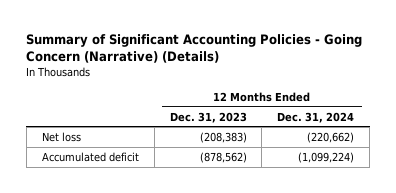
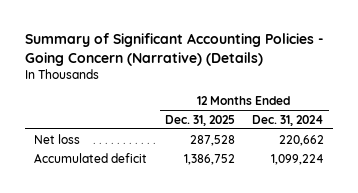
[169,111,247,123] Dec. 31, 2023 -> none
none -> [164,114,235,126] Dec. 31, 2025
[307,131,355,143] (220,662) -> [279,134,325,146] 220,662
[298,151,355,163] (1,099,224) -> [271,153,325,165] 1,099,224

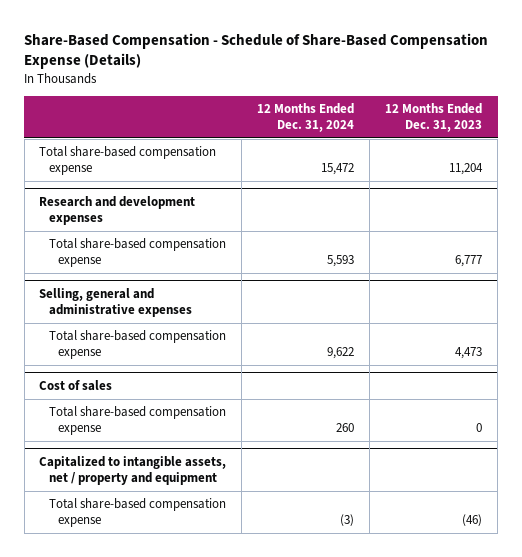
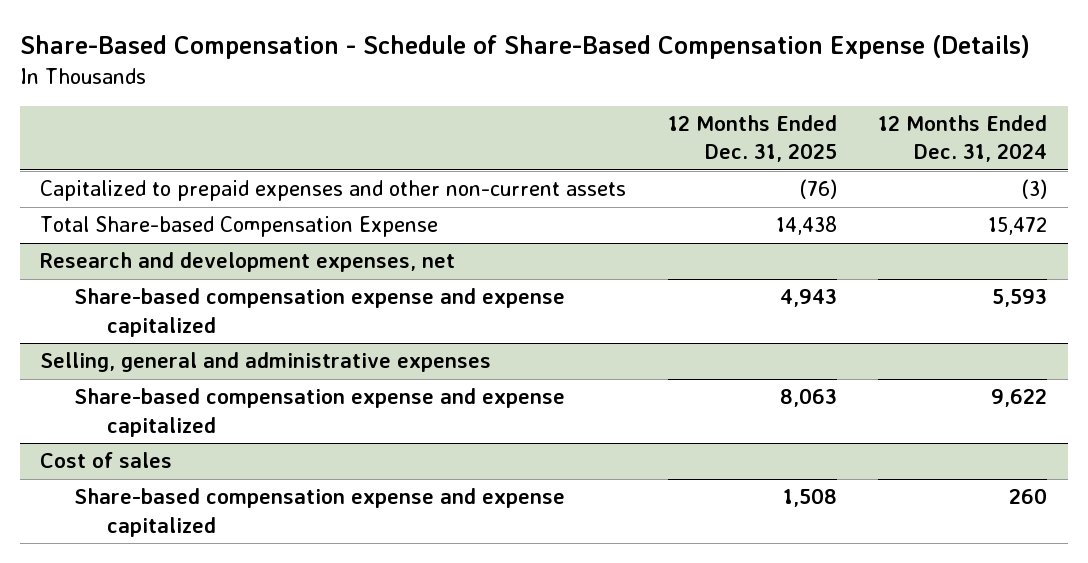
[385,103,483,133] 12 Months Ended Dec. 31, 2023 -> none
none -> [667,114,837,163] 12 Months Ended Dec. 31, 2025
none -> [40,180,627,202] Capitalized to prepaid expenses and other non-current assets
[39,146,217,176] Total share-based compensation expense -> [40,216,439,238] Total Share-based Compensation Expense
[39,196,196,226] Research and development expenses -> [40,252,456,273] Research and development expenses, net
[48,238,226,268] Total share-based compensation expense -> [73,288,565,337] Share-based compensation expense and expense capitalized
[48,330,226,360] Total share-based compensation expense -> [73,388,565,437] Share-based compensation expense and expense capitalized
[39,456,227,486] Capitalized to intangible assets, net / property and equipment -> none
[48,498,226,528] Total share-based compensation expense -> none
[48,406,226,436] Total share-based compensation expense -> [73,488,565,537] Share-based compensation expense and expense capitalized

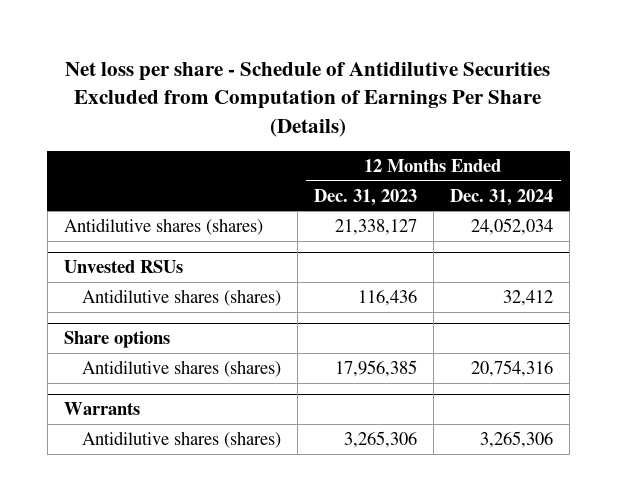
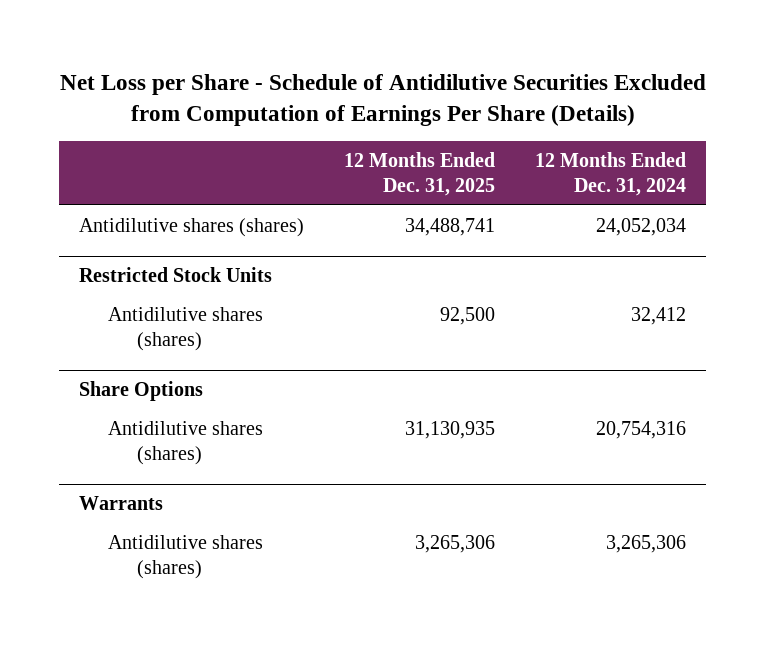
[65,61,551,137] Net loss per share - Schedule of Antidilutive Securities Excluded from Computation of Earnings Per Share (Details) -> [59,74,706,127] Net Loss per Share - Schedule of Antidilutive Securities Excluded from Computation of Earnings Per Share (Details)
[313,188,417,206] Dec. 31, 2023 -> none
none -> [344,151,496,196] 12 Months Ended Dec. 31, 2025
[63,260,183,274] Unvested RSUs -> [79,267,273,283] Restricted Stock Units
[63,331,170,349] Share options -> [79,381,204,402] Share Options

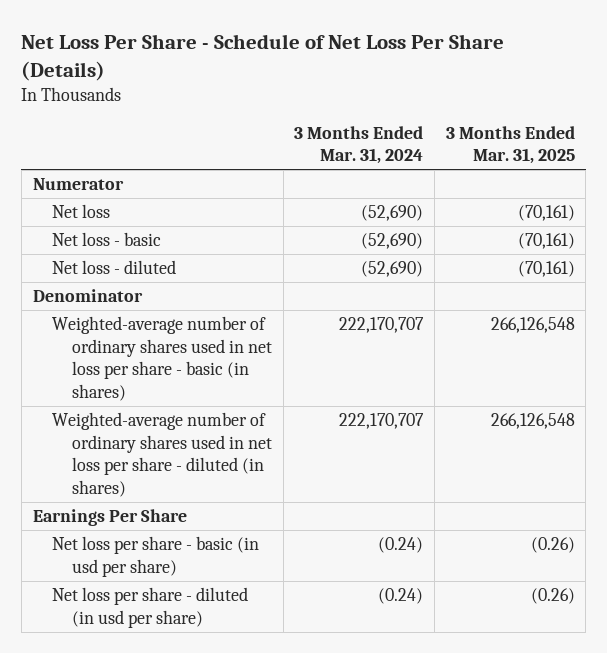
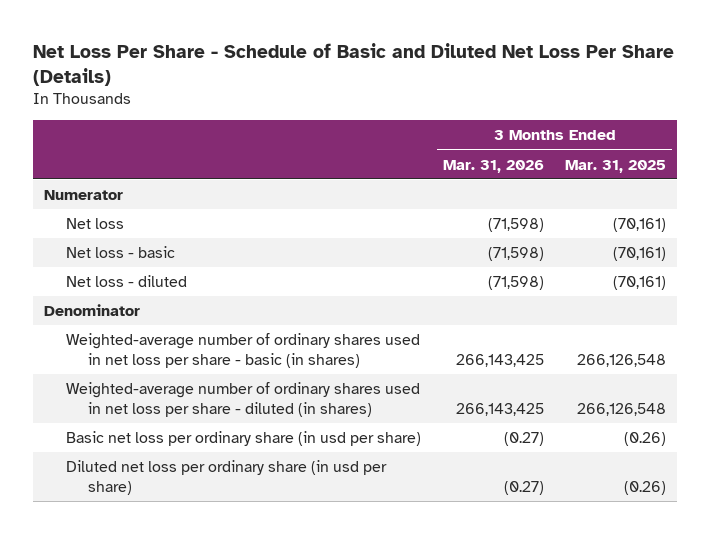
[21,33,505,81] Net Loss Per Share - Schedule of Net Loss Per Share (Details) -> [33,43,675,86] Net Loss Per Share - Schedule of Basic and Diluted Net Loss Per Share (Details)
[294,125,424,165] 3 Months Ended Mar. 31, 2024 -> none
none -> [442,159,544,173] Mar. 31, 2026
[32,509,187,527] Earnings Per Share -> none
[52,536,260,577] Net loss per share - basic (in usd per share) -> [66,431,422,447] Basic net loss per ordinary share (in usd per share)
[52,587,249,628] Net loss per share - diluted (in usd per share) -> [66,460,388,495] Diluted net loss per ordinary share (in usd per share)

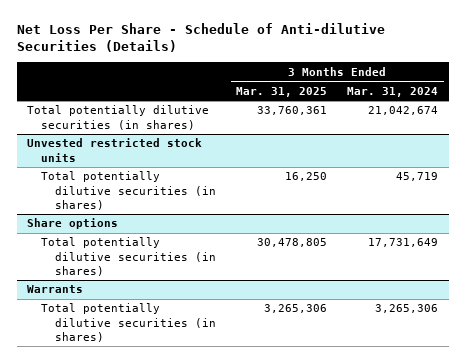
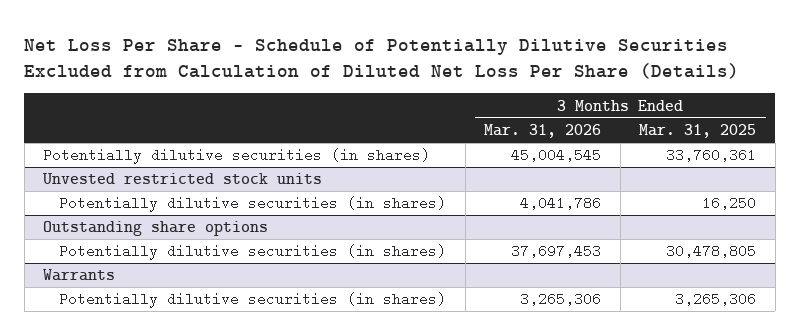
[16,23,385,53] Net Loss Per Share - Schedule of Anti-dilutive Securities (Details) -> [24,38,740,79] Net Loss Per Share - Schedule of Potentially Dilutive Securities Excluded from Calculation of Diluted Net Loss Per Share (Details)
[347,86,439,97] Mar. 31, 2024 -> none
none -> [484,124,602,139] Mar. 31, 2026
[27,105,210,130] Total potentially dilutive securities (in shares) -> [43,148,431,165] Potentially dilutive securities (in shares)
[40,171,216,210] Total potentially dilutive securities (in shares) -> [59,196,447,213] Potentially dilutive securities (in shares)
[27,218,119,230] Share options -> [43,221,269,237] Outstanding share options
[40,237,216,276] Total potentially dilutive securities (in shares) -> [59,244,447,261] Potentially dilutive securities (in shares)
[40,303,216,342] Total potentially dilutive securities (in shares) -> [59,292,447,309] Potentially dilutive securities (in shares)

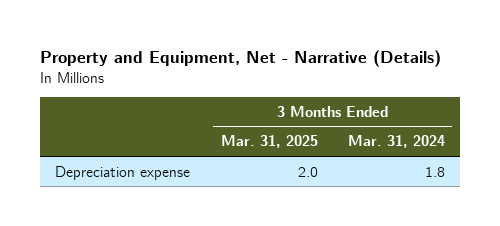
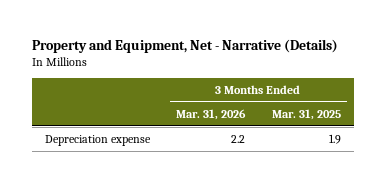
[347,135,445,149] Mar. 31, 2024 -> none
none -> [176,108,247,120] Mar. 31, 2026
[297,166,318,177] 2.0 -> [328,133,341,144] 1.9

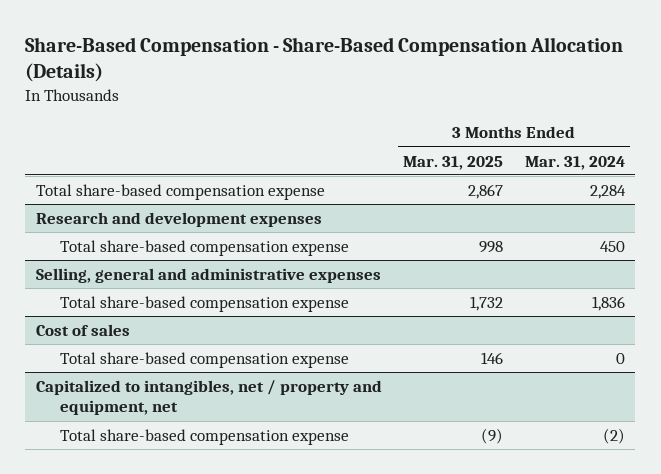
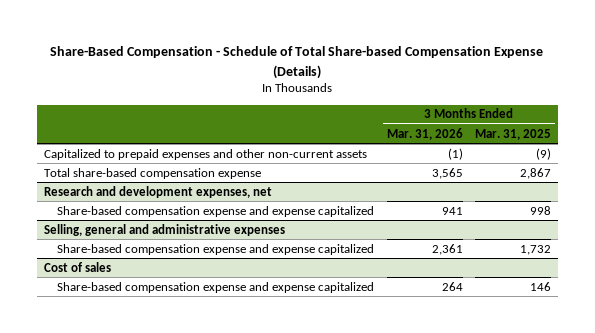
[25,36,624,83] Share-Based Compensation - Share-Based Compensation Allocation (Details) -> [50,46,544,79] Share-Based Compensation - Schedule of Total Share-based Compensation Expense (Details)
[524,155,625,170] Mar. 31, 2024 -> none
none -> [386,127,463,140] Mar. 31, 2026
none -> [43,148,367,160] Capitalized to prepaid expenses and other non-current assets
[35,211,322,227] Research and development expenses -> [43,185,272,198] Research and development expenses, net
[60,239,350,256] Total share-based compensation expense -> [56,205,374,217] Share-based compensation expense and expense capitalized
[60,295,350,312] Total share-based compensation expense -> [56,243,374,255] Share-based compensation expense and expense capitalized
[35,379,382,416] Capitalized to intangibles, net / property and equipment, net -> none
[60,428,350,445] Total share-based compensation expense -> none
[60,351,350,368] Total share-based compensation expense -> [56,281,374,293] Share-based compensation expense and expense capitalized

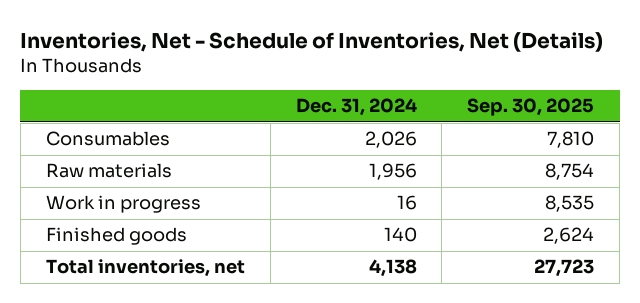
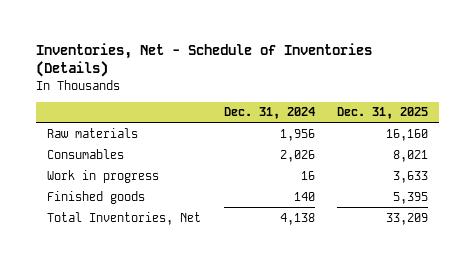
[20,31,604,52] Inventories, Net - Schedule of Inventories, Net (Details) -> [35,42,372,78] Inventories, Net - Schedule of Inventories (Details)
[467,98,595,117] Sep. 30, 2025 -> none
none -> [337,107,429,120] Dec. 31, 2025
[45,131,170,147] Consumables -> [47,148,125,159] Consumables
[45,259,245,278] Total inventories, net -> [47,211,202,225] Total Inventories, Net

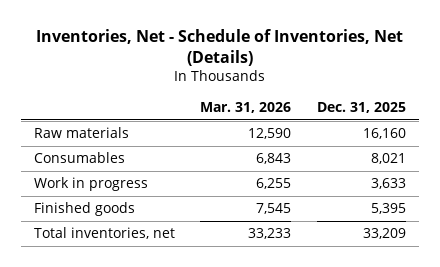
[35,42,372,78] Inventories, Net - Schedule of Inventories (Details) -> [35,28,403,66] Inventories, Net - Schedule of Inventories, Net (Details)
[223,107,315,120] Dec. 31, 2024 -> none
none -> [200,102,292,114] Mar. 31, 2026
[47,211,202,225] Total Inventories, Net -> [33,227,175,240] Total inventories, net

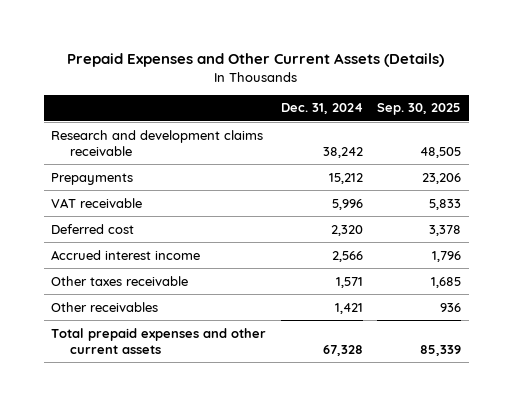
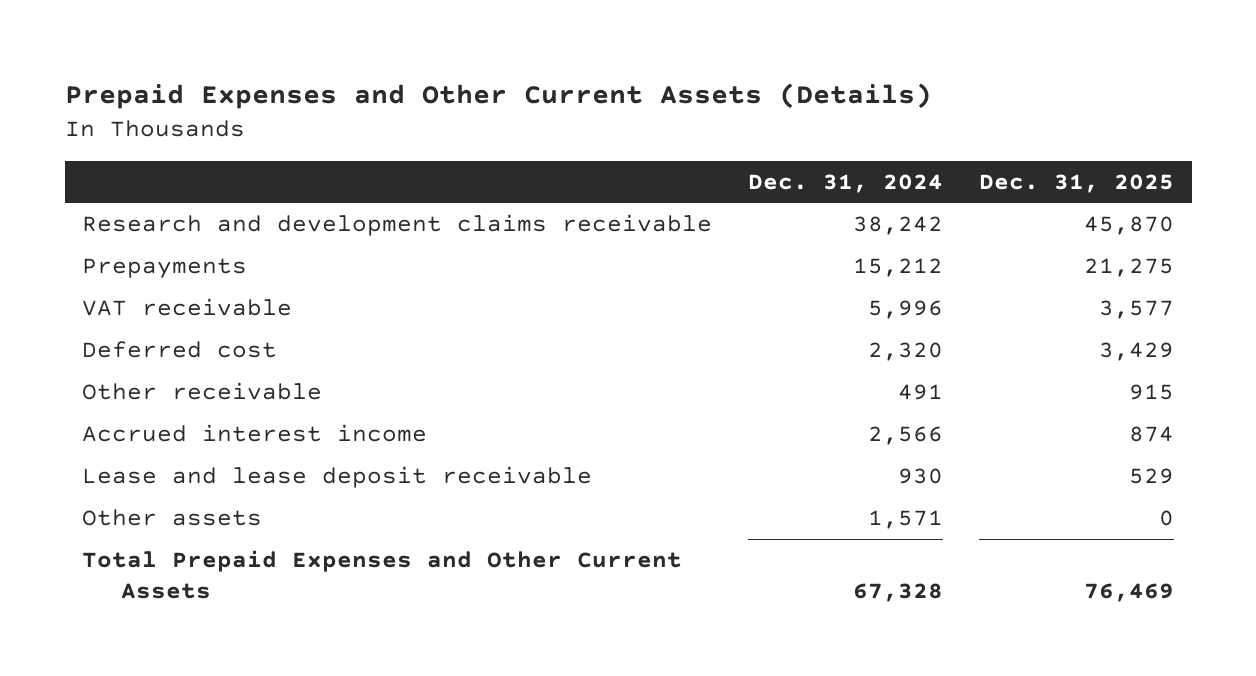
[377,103,462,116] Sep. 30, 2025 -> none
none -> [978,173,1174,193] Dec. 31, 2025
none -> [82,382,323,401] Other receivable
[51,301,159,312] Other receivables -> none
none -> [82,466,593,489] Lease and lease deposit receivable
[51,275,189,286] Other taxes receivable -> [82,509,263,527] Other assets
[51,327,267,355] Total prepaid expenses and other current assets -> [82,550,683,599] Total Prepaid Expenses and Other Current Assets

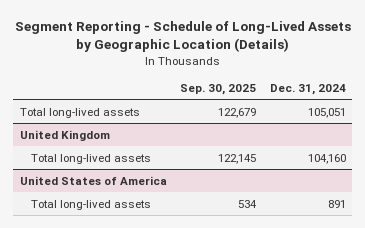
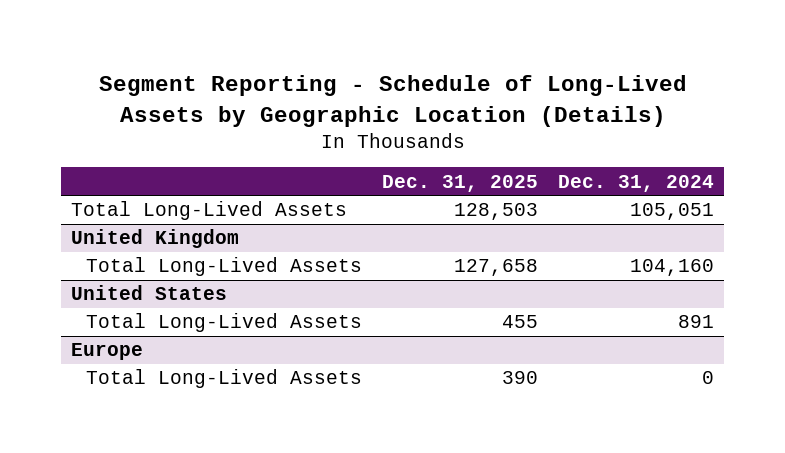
[180,84,257,96] Sep. 30, 2025 -> none
none -> [382,174,539,192] Dec. 31, 2025
[19,107,140,118] Total long-lived assets -> [70,201,347,221] Total Long-Lived Assets
[30,153,151,164] Total long-lived assets -> [86,257,363,277] Total Long-Lived Assets
[19,175,167,185] United States of America -> [70,285,227,301] United States
[30,199,151,210] Total long-lived assets -> [86,313,363,333] Total Long-Lived Assets
none -> [70,343,143,361] Europe
none -> [86,369,363,389] Total Long-Lived Assets

